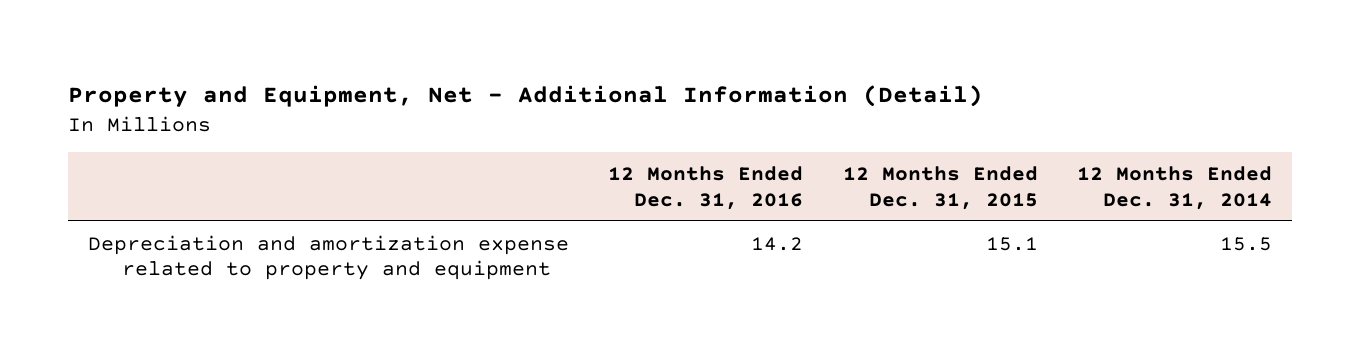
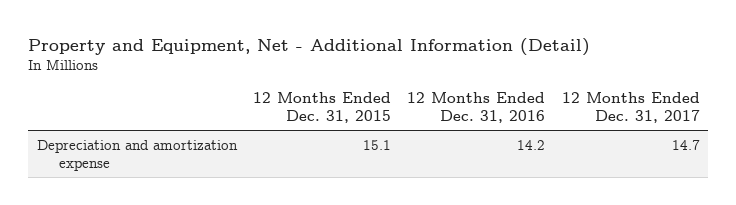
[1076,165,1272,210] 12 Months Ended Dec. 31, 2014 -> none
none -> [561,91,700,124] 12 Months Ended Dec. 31, 2017
[88,234,570,281] Depreciation and amortization expense related to property and equipment -> [36,139,238,171] Depreciation and amortization expense

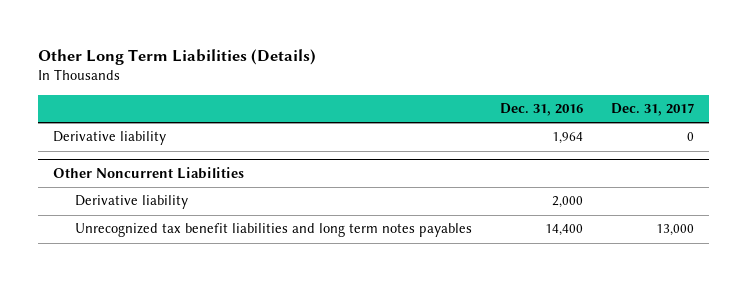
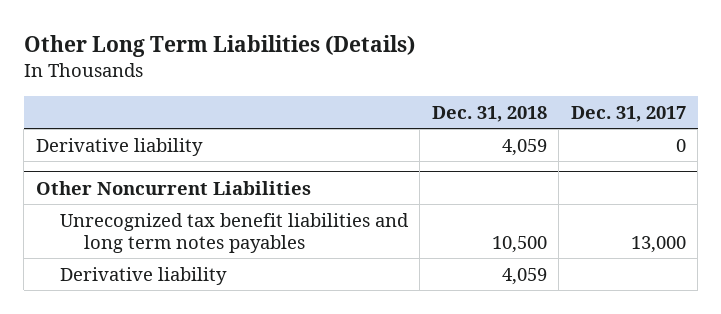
[500,103,584,117] Dec. 31, 2016 -> none
none -> [431,105,547,122] Dec. 31, 2018
[74,195,188,210] Derivative liability -> [60,266,228,285] Derivative liability

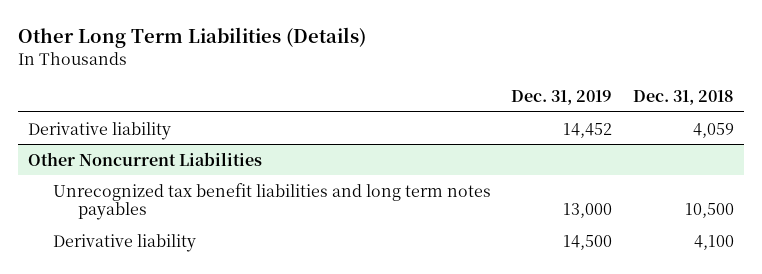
[570,105,686,122] Dec. 31, 2017 -> none
none -> [511,90,613,106] Dec. 31, 2019
[501,267,547,285] 4,059 -> [693,234,734,250] 4,100

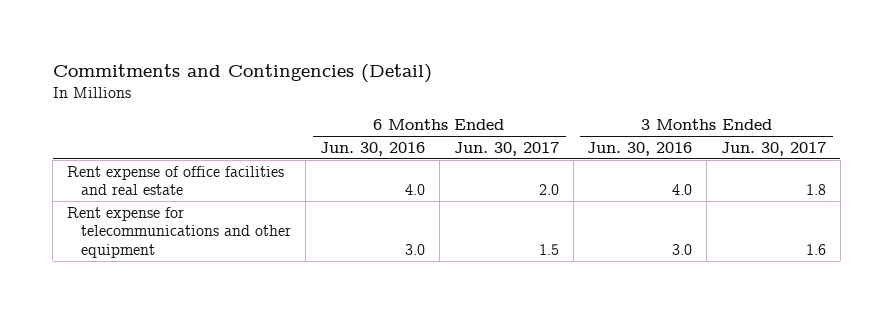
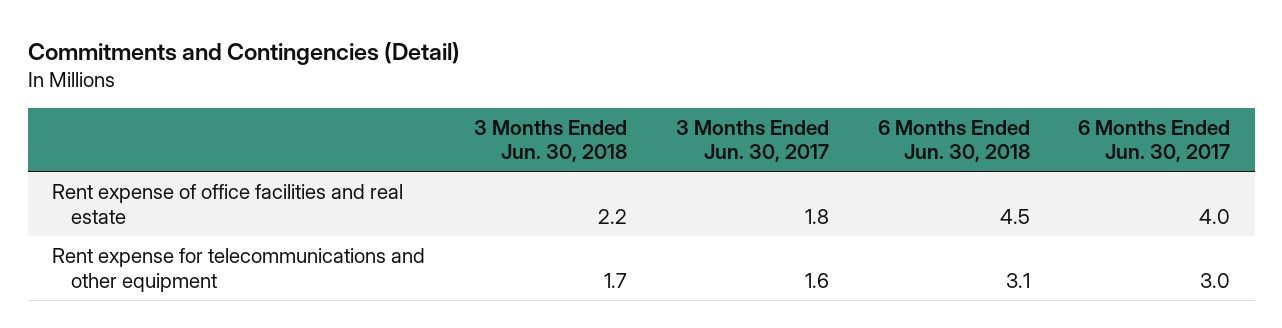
[320,141,426,156] Jun. 30, 2016 -> none
[587,141,693,156] Jun. 30, 2016 -> none
none -> [473,119,627,163] 3 Months Ended Jun. 30, 2018
none -> [877,119,1030,163] 6 Months Ended Jun. 30, 2018
[538,184,559,196] 2.0 -> [1199,208,1231,224] 4.0
[538,243,559,255] 1.5 -> [1200,272,1231,288] 3.0

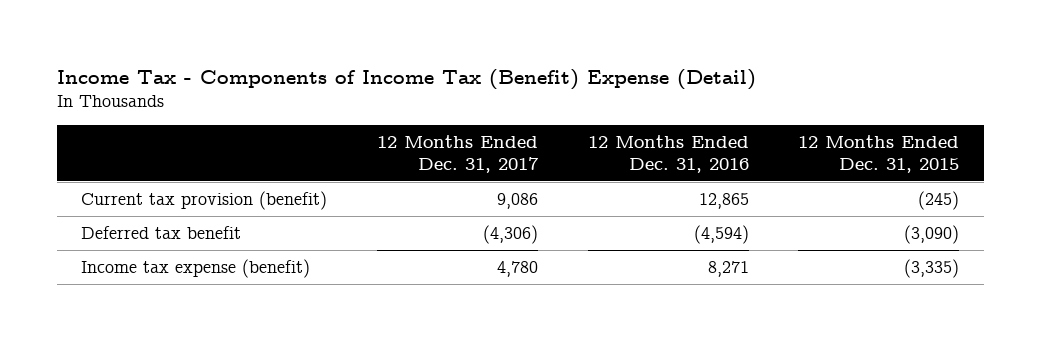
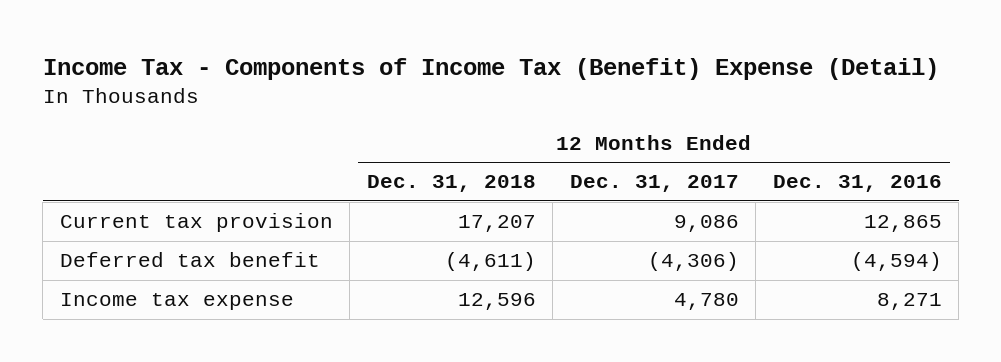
[798,134,960,173] 12 Months Ended Dec. 31, 2015 -> none
none -> [366,175,536,193] Dec. 31, 2018
[81,190,328,210] Current tax provision (benefit) -> [59,213,333,233] Current tax provision
[81,258,311,278] Income tax expense (benefit) -> [59,293,294,311] Income tax expense

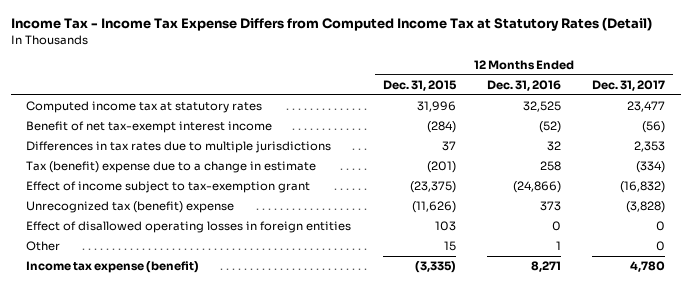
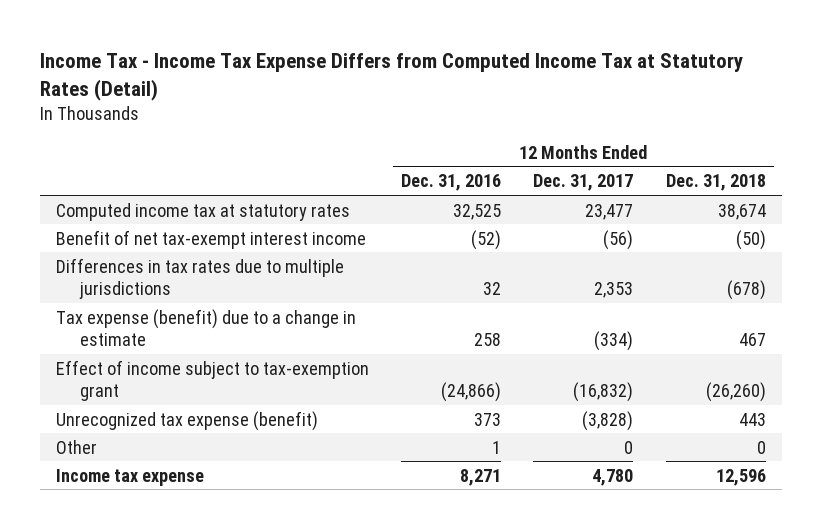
[382,80,457,92] Dec. 31, 2015 -> none
none -> [665,174,766,192] Dec. 31, 2018
[26,161,317,174] Tax (benefit) expense due to a change in estimate -> [55,308,356,346] Tax expense (benefit) due to a change in estimate
[26,221,352,234] Effect of disallowed operating losses in foreign entities -> none
[26,201,235,214] Unrecognized tax (benefit) expense -> [55,410,318,431] Unrecognized tax expense (benefit)
[26,261,200,274] Income tax expense (benefit) -> [55,468,204,486] Income tax expense

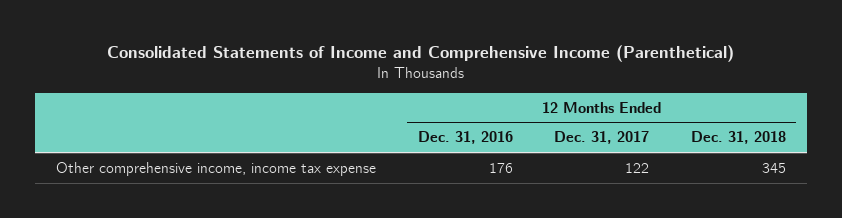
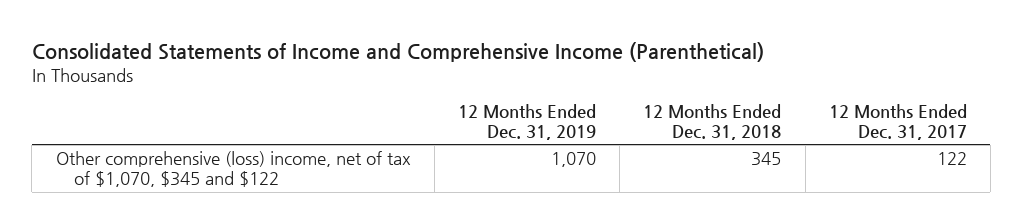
[417,131,513,145] Dec. 31, 2016 -> none
none -> [457,103,596,140] 12 Months Ended Dec. 31, 2019
[55,161,376,176] Other comprehensive income, income tax expense -> [55,151,411,188] Other comprehensive (loss) income, net of tax of $1,070, $345 and $122

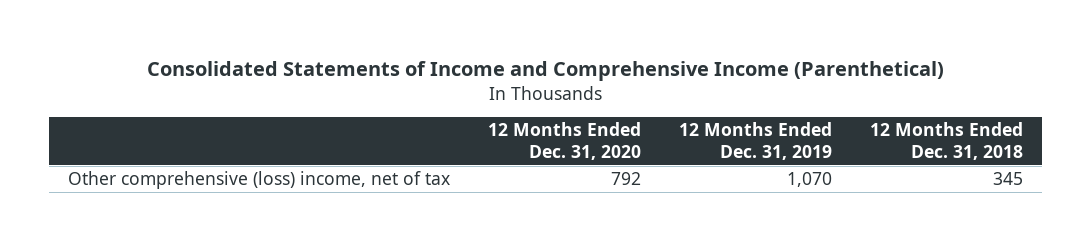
[828,103,967,140] 12 Months Ended Dec. 31, 2017 -> none
none -> [488,122,642,160] 12 Months Ended Dec. 31, 2020
[55,151,411,188] Other comprehensive (loss) income, net of tax of $1,070, $345 and $122 -> [68,171,451,190] Other comprehensive (loss) income, net of tax

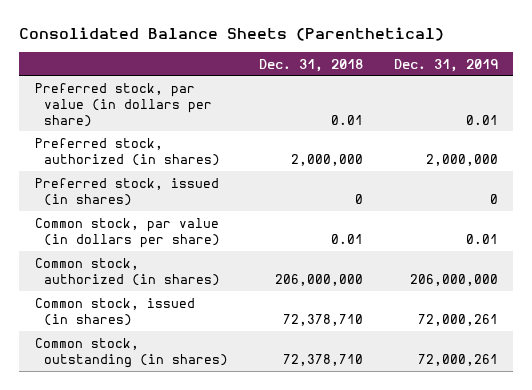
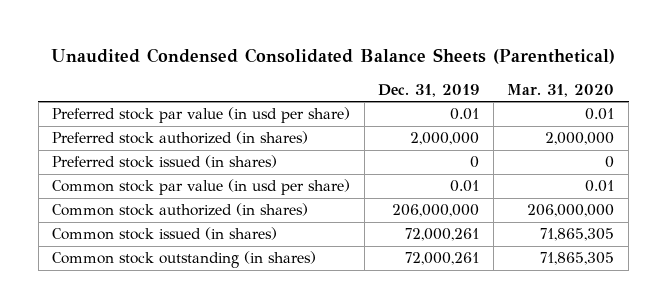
[19,27,445,42] Consolidated Balance Sheets (Parenthetical) -> [51,48,616,65] Unaudited Condensed Consolidated Balance Sheets (Parenthetical)
[258,58,363,72] Dec. 31, 2018 -> none
none -> [507,83,615,97] Mar. 31, 2020
[34,82,213,127] Preferred stock, par value (in dollars per share) -> [52,107,351,124] Preferred stock par value (in usd per share)
[34,137,221,166] Preferred stock, authorized (in shares) -> [52,131,309,145] Preferred stock authorized (in shares)
[34,177,219,206] Preferred stock, issued (in shares) -> [52,155,278,169] Preferred stock issued (in shares)
[34,217,221,248] Common stock, par value (in dollars per share) -> [52,179,351,196] Common stock par value (in usd per share)
[34,257,221,286] Common stock, authorized (in shares) -> [52,203,309,217] Common stock authorized (in shares)
[34,297,195,326] Common stock, issued (in shares) -> [52,227,278,241] Common stock issued (in shares)
[34,337,229,368] Common stock, outstanding (in shares) -> [52,251,317,269] Common stock outstanding (in shares)

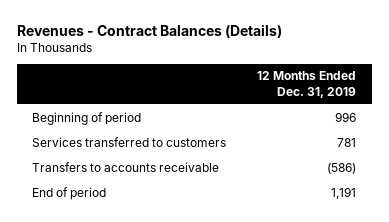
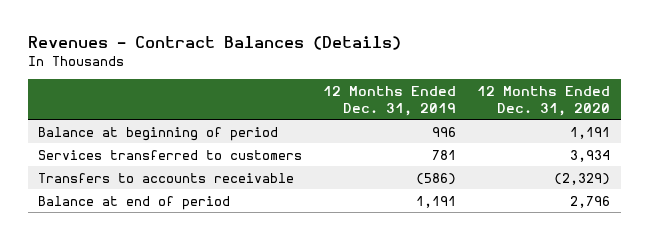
none -> [477,86,611,116] 12 Months Ended Dec. 31, 2020
[32,111,142,125] Beginning of period -> [38,126,279,141] Balance at beginning of period
[32,186,107,200] End of period -> [38,195,231,210] Balance at end of period

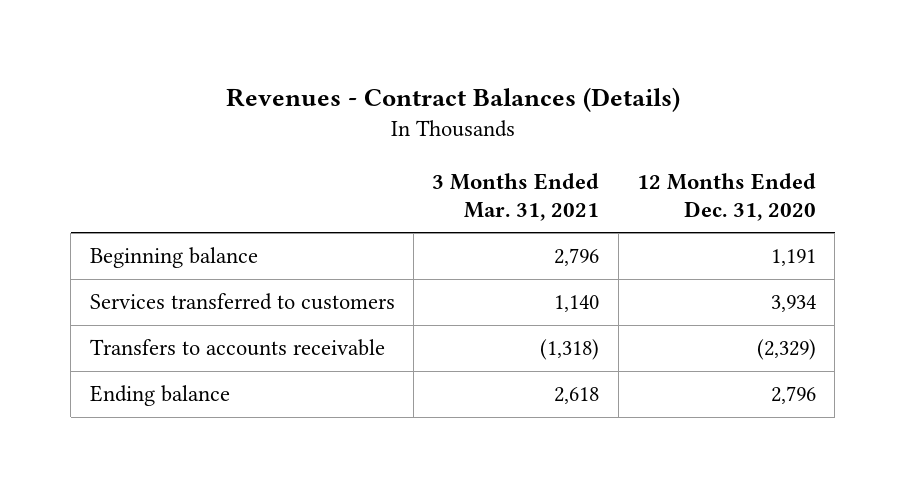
[323,86,457,116] 12 Months Ended Dec. 31, 2019 -> none
none -> [432,172,600,221] 3 Months Ended Mar. 31, 2021
[38,126,279,141] Balance at beginning of period -> [89,247,258,269] Beginning balance
[38,195,231,210] Balance at end of period -> [89,385,230,407] Ending balance

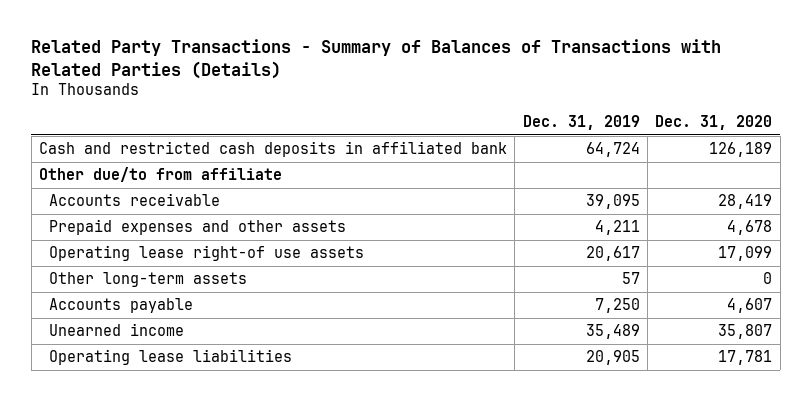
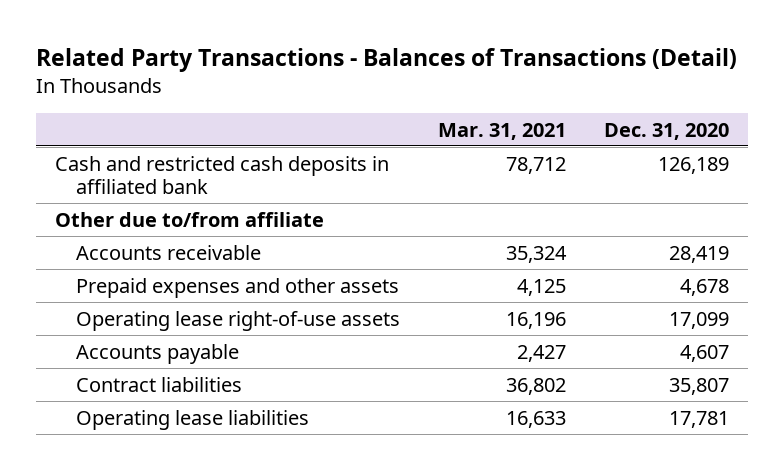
[31,39,722,79] Related Party Transactions - Summary of Balances of Transactions with Related Parties (Details) -> [35,48,737,73] Related Party Transactions - Balances of Transactions (Detail)
[522,115,640,131] Dec. 31, 2019 -> none
none -> [438,122,567,140] Mar. 31, 2021
[39,166,283,182] Other due/to from affiliate -> [54,211,324,227] Other due to/from affiliate
[49,271,248,287] Other long-term assets -> none
[49,244,365,261] Operating lease right-of use assets -> [76,310,401,331] Operating lease right-of-use assets
[49,322,185,336] Unearned income -> [76,376,243,392] Contract liabilities

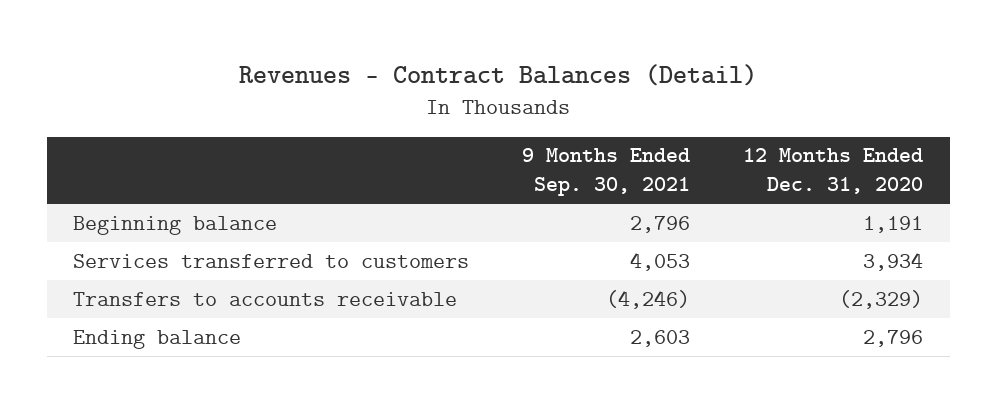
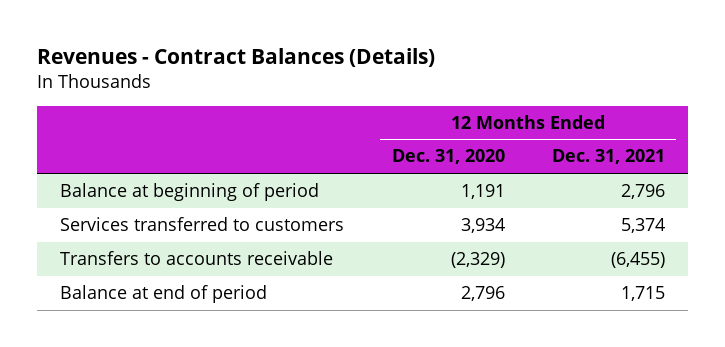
[239,63,758,86] Revenues - Contract Balances (Detail) -> [36,48,435,68] Revenues - Contract Balances (Details)
[522,148,691,197] 9 Months Ended Sep. 30, 2021 -> none
none -> [551,149,665,165] Dec. 31, 2021
[73,215,278,235] Beginning balance -> [60,183,320,202] Balance at beginning of period
[73,329,242,349] Ending balance -> [60,285,268,304] Balance at end of period

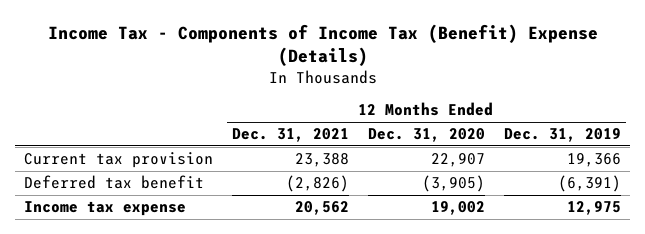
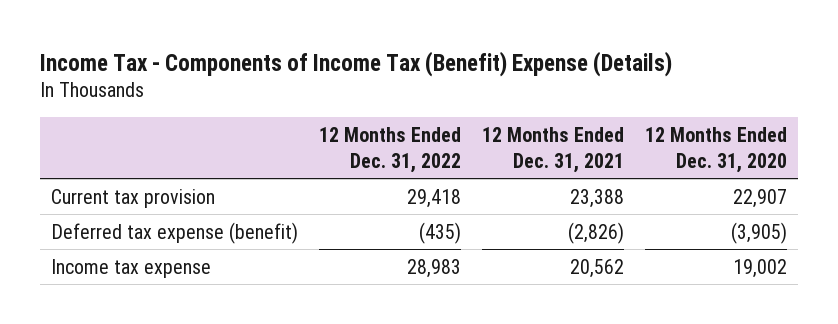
[503,128,621,143] Dec. 31, 2019 -> none
none -> [318,126,461,173] 12 Months Ended Dec. 31, 2022
[24,175,205,190] Deferred tax benefit -> [50,221,298,244] Deferred tax expense (benefit)

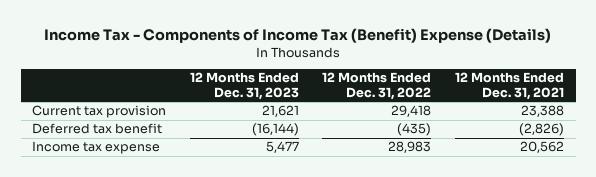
[645,126,788,173] 12 Months Ended Dec. 31, 2020 -> none
none -> [189,72,299,100] 12 Months Ended Dec. 31, 2023
[50,221,298,244] Deferred tax expense (benefit) -> [32,123,163,135] Deferred tax benefit

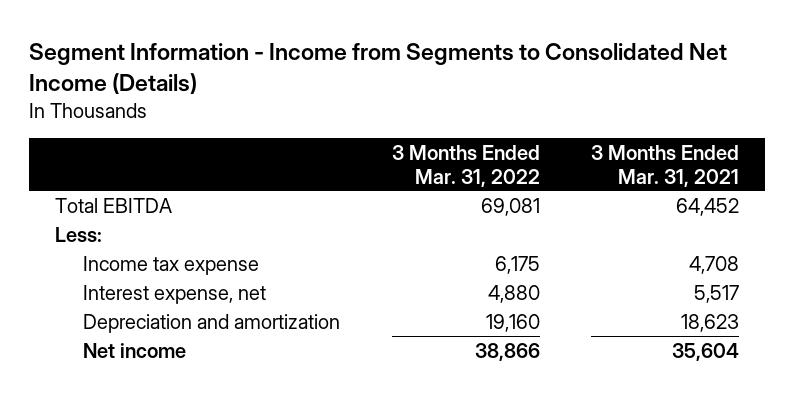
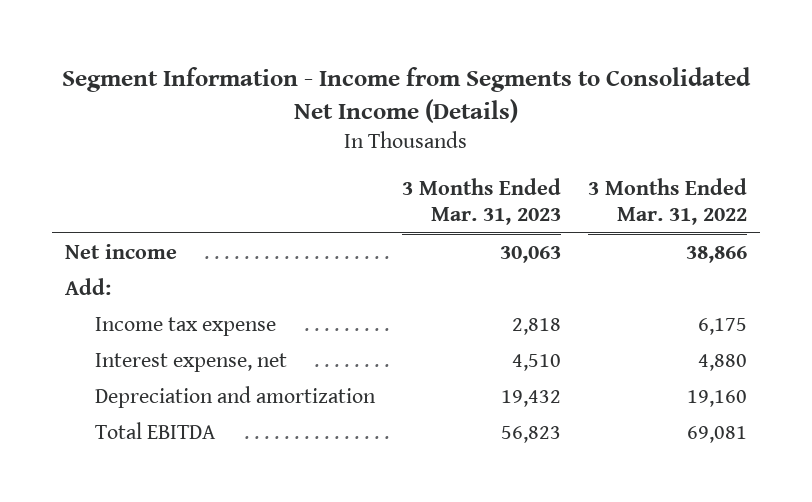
[591,145,740,187] 3 Months Ended Mar. 31, 2021 -> none
none -> [401,177,561,226] 3 Months Ended Mar. 31, 2023
[83,342,187,358] Net income -> [65,243,178,259] Net income
[54,226,102,242] Less: -> [65,277,112,295] Add:
[54,197,172,213] Total EBITDA -> [95,421,217,439] Total EBITDA

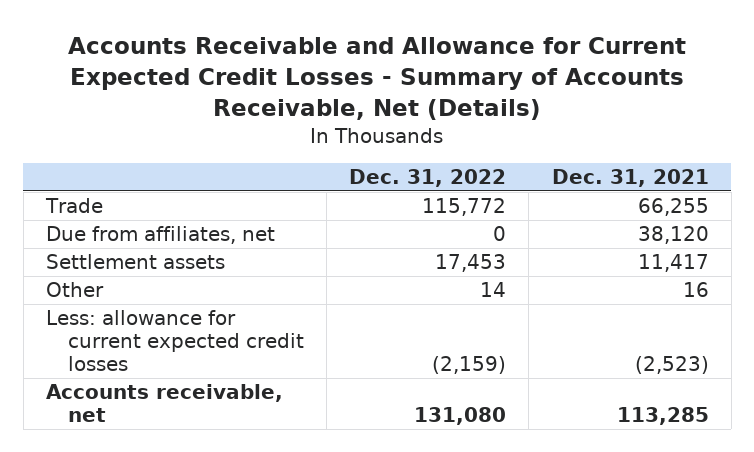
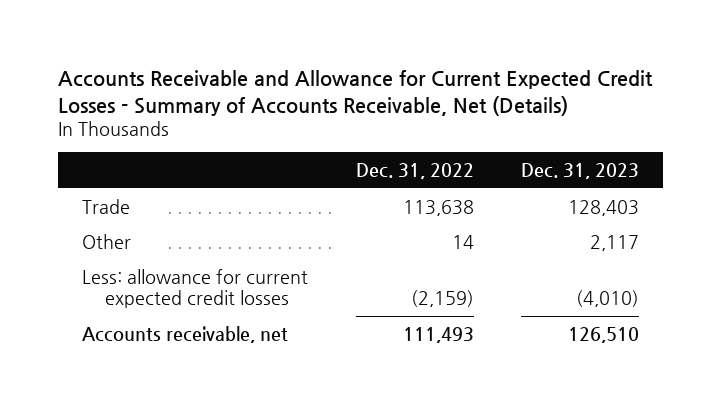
[551,169,709,188] Dec. 31, 2021 -> none
none -> [521,163,640,180] Dec. 31, 2023
[45,226,275,245] Due from affiliates, net -> none
[45,254,225,270] Settlement assets -> none
[422,198,507,217] 115,772 -> [402,199,474,216] 113,638
[414,407,507,426] 131,080 -> [402,326,474,343] 111,493

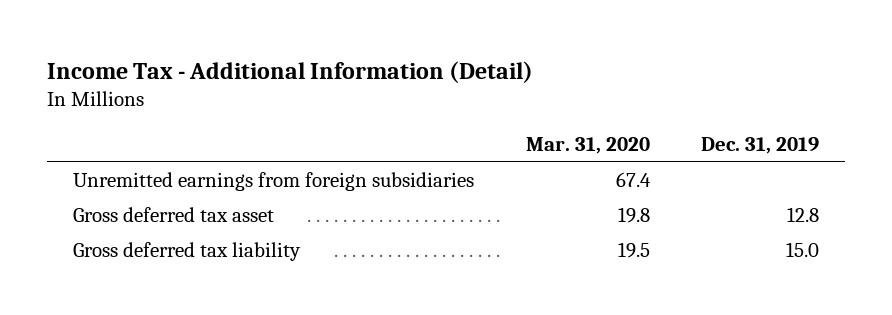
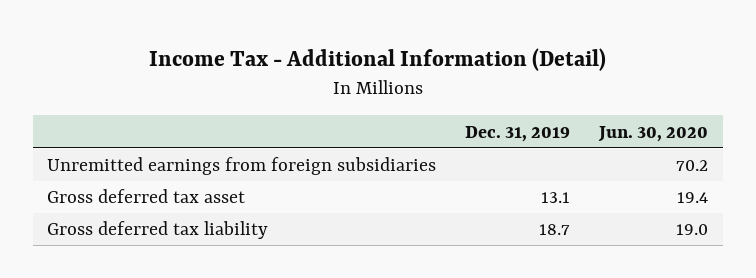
[525,136,650,154] Mar. 31, 2020 -> none
none -> [598,125,709,142] Jun. 30, 2020
[787,207,820,223] 12.8 -> [541,192,571,204] 13.1
[786,242,820,258] 15.0 -> [539,224,571,236] 18.7

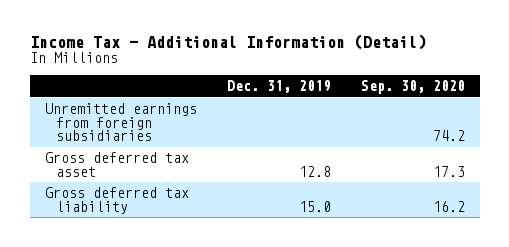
[598,125,709,142] Jun. 30, 2020 -> none
none -> [360,80,465,95] Sep. 30, 2020
[541,192,571,204] 13.1 -> [298,165,331,177] 12.8
[539,224,571,236] 18.7 -> [298,200,331,212] 15.0

